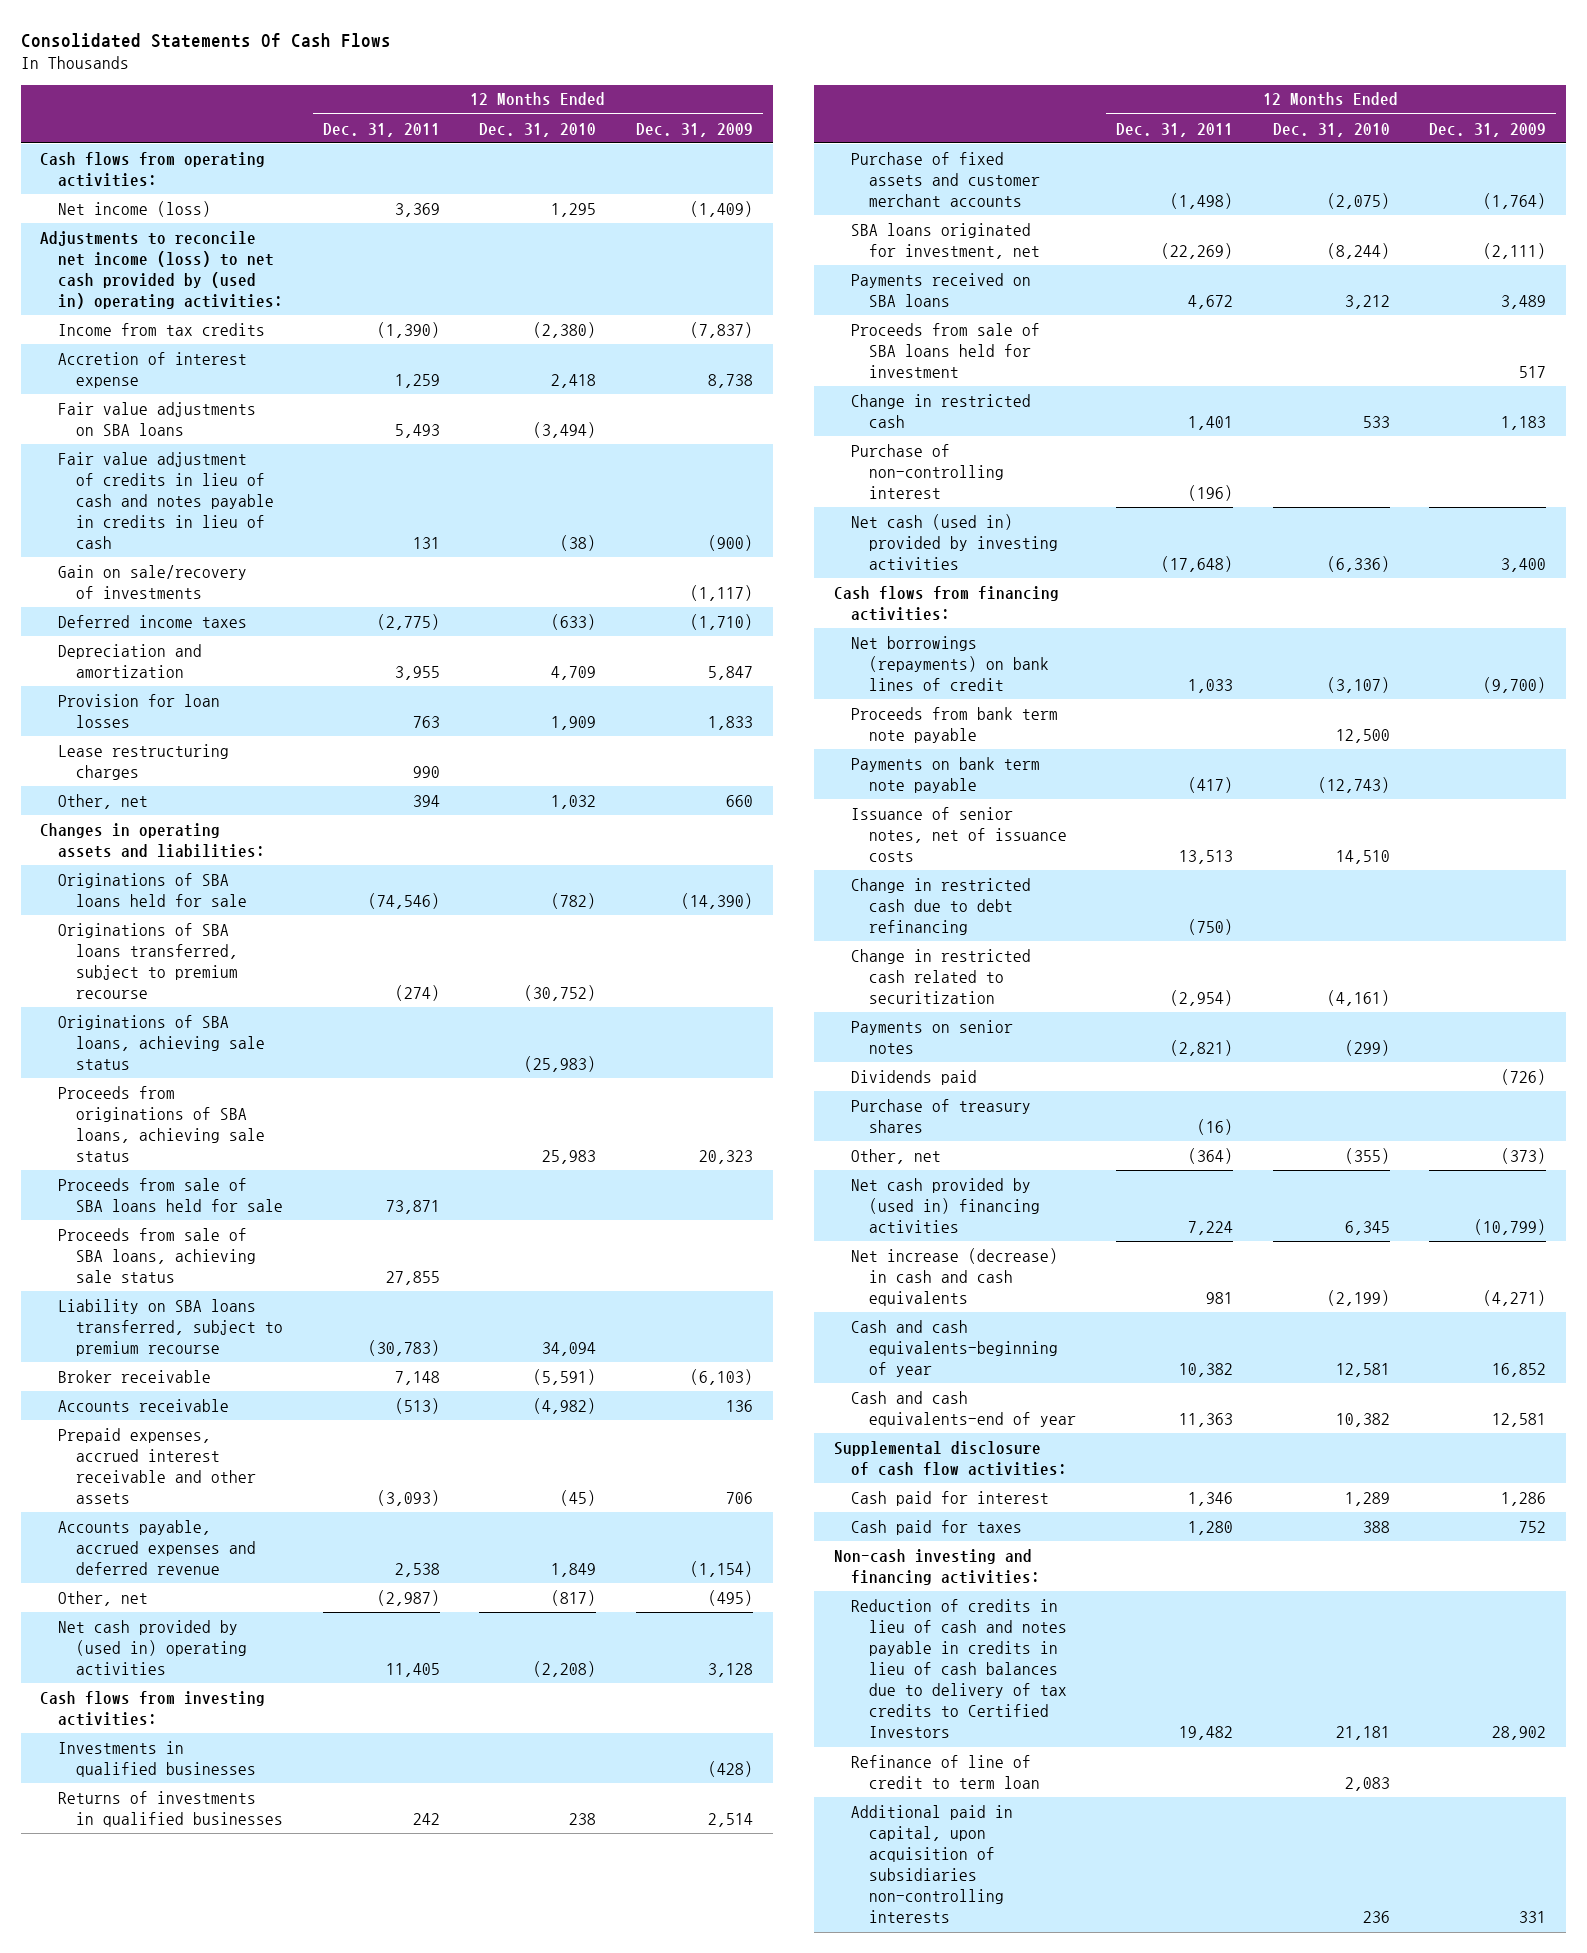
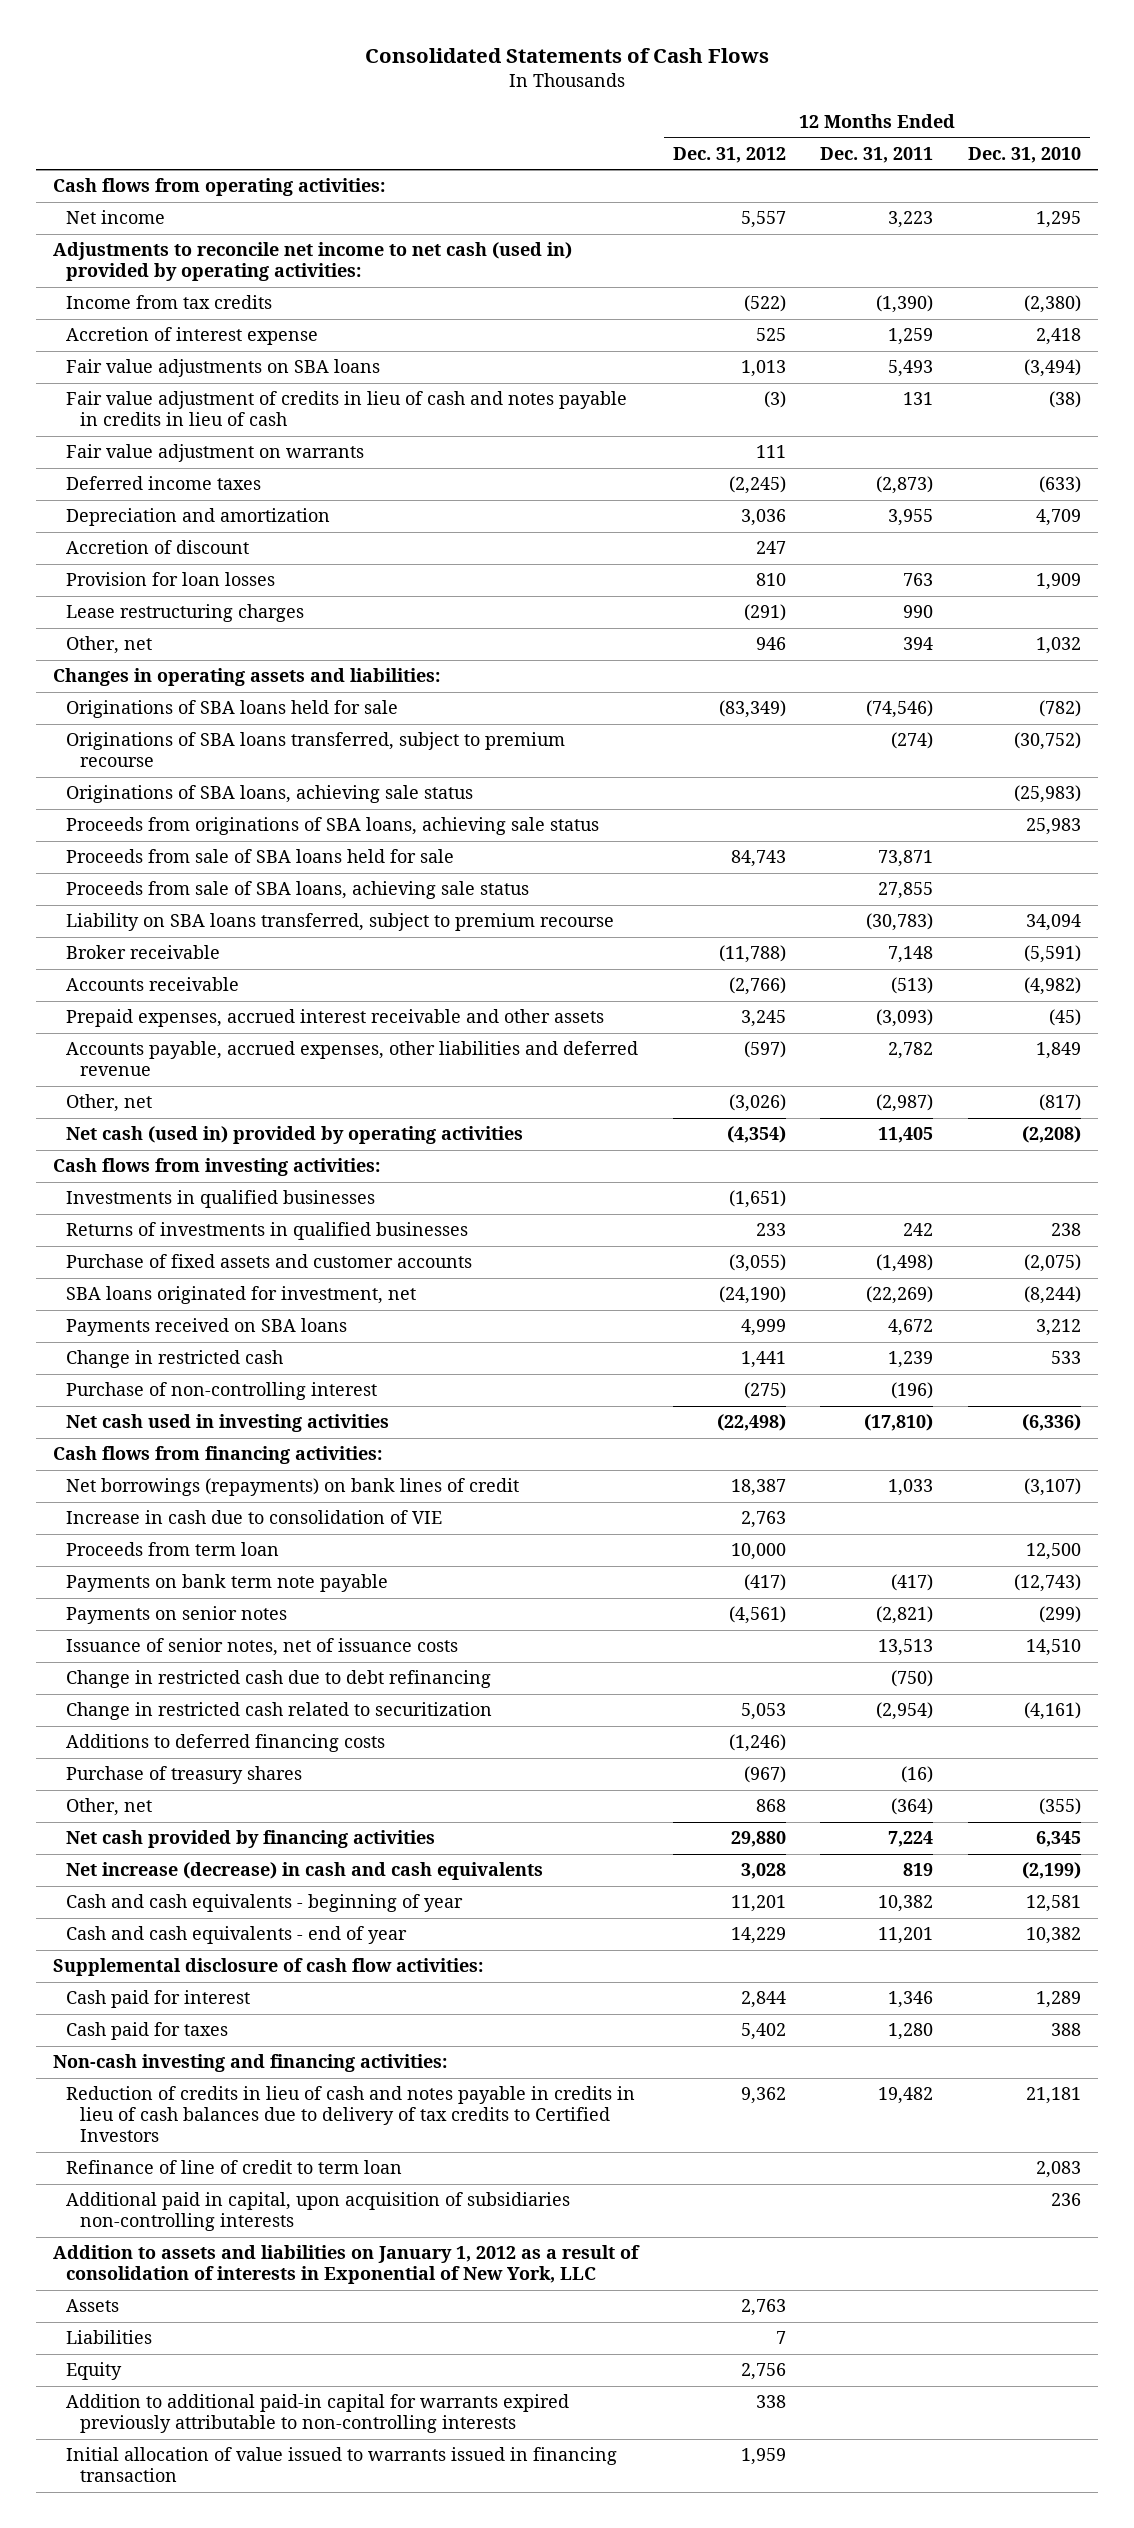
[20,33,391,49] Consolidated Statements Of Cash Flows -> [364,48,769,64] Consolidated Statements of Cash Flows
[636,122,754,137] Dec. 31, 2009 -> none
none -> [672,146,786,163] Dec. 31, 2012
[58,200,212,217] Net income (loss) -> [66,210,166,225] Net income
[394,202,440,217] 3,369 -> [888,211,934,229] 3,223
[40,230,284,310] Adjustments to reconcile net income (loss) to net cash provided by (used in) operating activities: -> [52,242,572,282] Adjustments to reconcile net income to net cash (used in) provided by operating activities:
[58,564,248,599] Gain on sale/recovery of investments -> none
none -> [66,444,365,463] Fair value adjustment on warrants
[376,613,440,630] (2,775) -> [876,476,934,495] (2,873)
none -> [66,540,250,555] Accretion of discount
[58,1519,256,1575] Accounts payable, accrued expenses and deferred revenue -> [66,1041,639,1077] Accounts payable, accrued expenses, other liabilities and deferred revenue
[394,1562,440,1577] 2,538 -> [888,1042,934,1060] 2,782
[58,1619,247,1675] Net cash provided by (used in) operating activities -> [66,1126,524,1145] Net cash (used in) provided by operating activities
[851,151,1041,207] Purchase of fixed assets and customer merchant accounts -> [66,1254,473,1269] Purchase of fixed assets and customer accounts
[851,322,1041,378] Proceeds from sale of SBA loans held for investment -> none
[1188,415,1234,430] 1,401 -> [888,1351,934,1369] 1,239
[851,513,1059,570] Net cash (used in) provided by investing activities -> [66,1414,390,1433] Net cash used in investing activities
[1161,555,1234,572] (17,648) -> [864,1414,934,1432] (17,810)
none -> [66,1510,443,1525] Increase in cash due to consolidation of VIE
[851,706,1059,743] Proceeds from bank term note payable -> [66,1542,280,1557] Proceeds from term loan
[851,1019,1014,1054] Payments on senior notes -> [66,1606,288,1625] Payments on senior notes
[851,1069,978,1085] Dividends paid -> none
none -> [66,1734,386,1753] Additions to deferred financing costs
[851,1177,1041,1233] Net cash provided by (used in) financing activities -> [66,1830,436,1849] Net cash provided by financing activities
[1206,1291,1234,1304] 981 -> [903,1863,934,1877] 819
[851,1319,1059,1377] Cash and cash equivalents-beginning of year -> [66,1894,464,1913] Cash and cash equivalents - beginning of year
[851,1390,1077,1427] Cash and cash equivalents-end of year -> [66,1926,408,1945] Cash and cash equivalents - end of year
[1179,1412,1234,1427] 11,363 -> [878,1927,934,1945] 11,201
none -> [52,2245,640,2285] Addition to assets and liabilities on January 1, 2012 as a result of consolidation of interests in Exponential of New York, LLC
none -> [66,2299,120,2313] Assets
none -> [66,2330,153,2345] Liabilities
none -> [66,2362,123,2381] Equity
none -> [66,2394,570,2434] Addition to additional paid-in capital for warrants expired previously attributable to non-controlling interests
none -> [66,2447,618,2483] Initial allocation of value issued to warrants issued in financing transaction

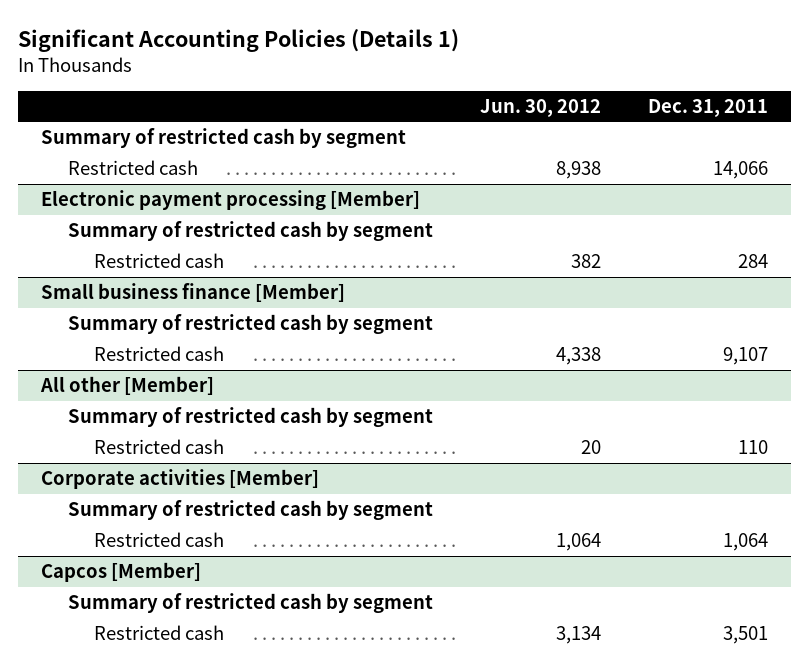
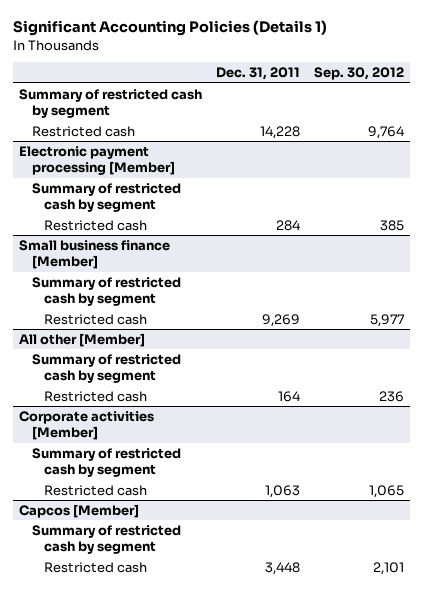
[479,98,601,117] Jun. 30, 2012 -> none
none -> [313,67,404,81] Sep. 30, 2012
[712,161,768,180] 14,066 -> [259,125,300,139] 14,228
[722,347,768,366] 9,107 -> [261,313,300,327] 9,269
[737,440,768,455] 110 -> [277,390,300,402] 164
[722,533,768,552] 1,064 -> [264,484,300,498] 1,063
[722,626,768,645] 3,501 -> [264,561,300,575] 3,448

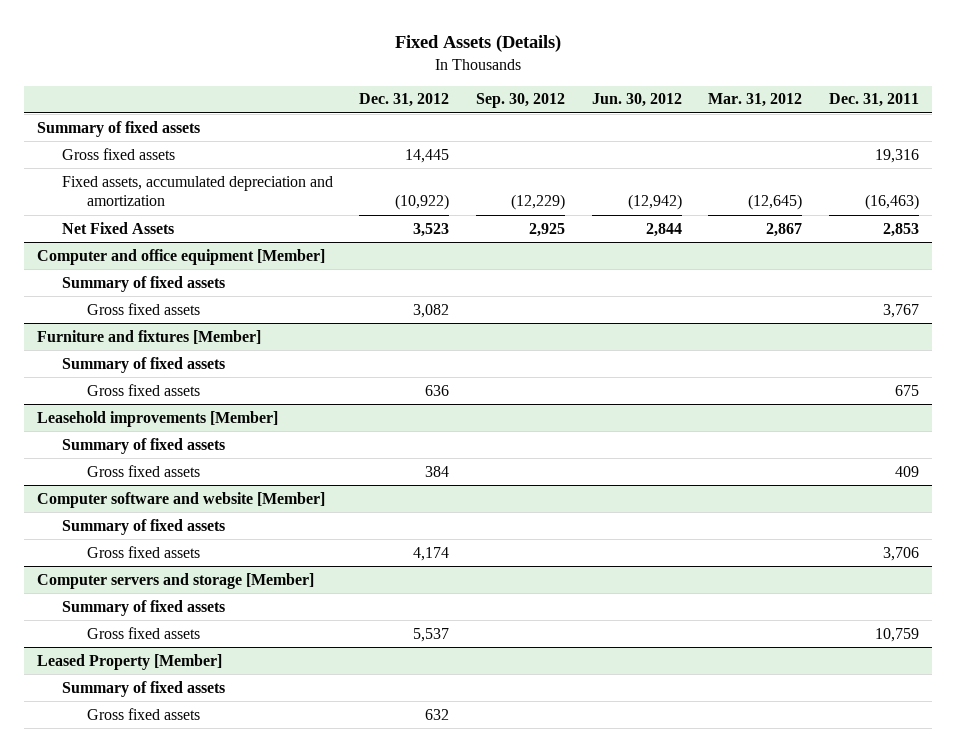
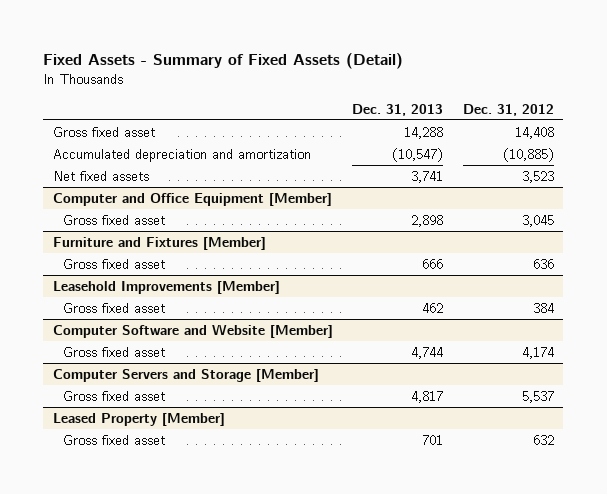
[395,35,562,53] Fixed Assets (Details) -> [43,53,404,70] Fixed Assets - Summary of Fixed Assets (Detail)
[476,93,566,109] Sep. 30, 2012 -> none
[591,93,682,108] Jun. 30, 2012 -> none
[708,93,803,108] Mar. 31, 2012 -> none
[829,93,920,108] Dec. 31, 2011 -> none
none -> [352,103,444,116] Dec. 31, 2013
[36,120,200,137] Summary of fixed assets -> none
[61,275,225,292] Summary of fixed assets -> none
[61,356,225,373] Summary of fixed assets -> none
[61,437,225,454] Summary of fixed assets -> none
[61,518,225,535] Summary of fixed assets -> none
[61,599,225,616] Summary of fixed assets -> none
[61,147,175,160] Gross fixed assets -> [53,126,156,137] Gross fixed asset
[405,148,450,163] 14,445 -> [514,126,554,139] 14,408
[61,175,333,207] Fixed assets, accumulated depreciation and amortization -> [53,148,312,162] Accumulated depreciation and amortization
[395,194,450,211] (10,922) -> [502,147,554,162] (10,885)
[61,221,174,234] Net Fixed Assets -> [53,170,150,181] Net fixed assets
[36,248,325,265] Computer and office equipment [Member] -> [53,192,333,206] Computer and Office Equipment [Member]
[86,302,200,315] Gross fixed assets -> [63,214,166,225] Gross fixed asset
[413,303,450,318] 3,082 -> [521,214,554,227] 3,045
[36,329,261,344] Furniture and fixtures [Member] -> [53,236,267,250] Furniture and Fixtures [Member]
[86,383,200,396] Gross fixed assets -> [63,258,166,269] Gross fixed asset
[36,410,278,427] Leasehold improvements [Member] -> [53,280,281,294] Leasehold Improvements [Member]
[86,464,200,477] Gross fixed assets -> [63,302,166,313] Gross fixed asset
[36,491,325,508] Computer software and website [Member] -> [53,323,334,338] Computer Software and Website [Member]
[86,545,200,558] Gross fixed assets -> [63,346,166,357] Gross fixed asset
[36,572,314,589] Computer servers and storage [Member] -> [53,368,320,382] Computer Servers and Storage [Member]
[86,626,200,639] Gross fixed assets -> [63,390,166,401] Gross fixed asset
[61,680,225,697] Summary of fixed assets -> none
[86,707,200,720] Gross fixed assets -> [63,434,166,445] Gross fixed asset

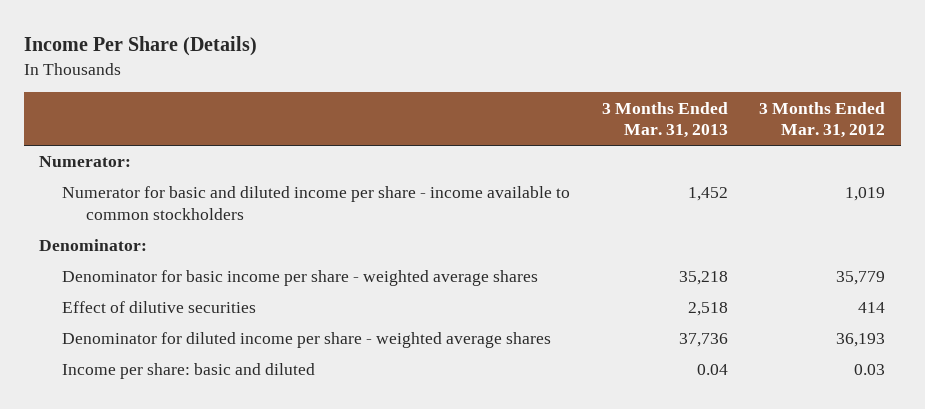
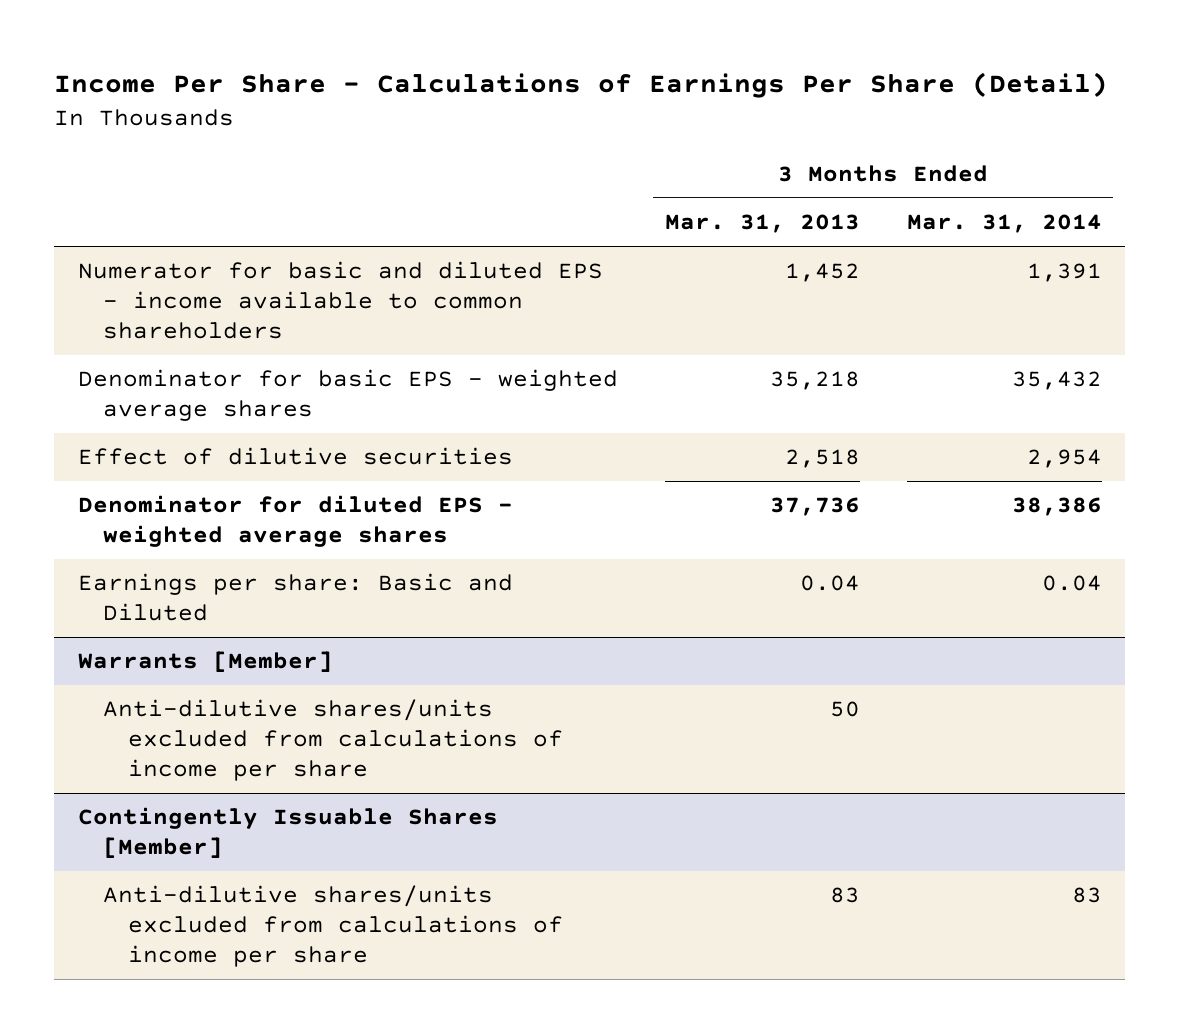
[23,35,257,56] Income Per Share (Details) -> [54,72,1109,99] Income Per Share - Calculations of Earnings Per Share (Detail)
[759,101,886,139] 3 Months Ended Mar. 31, 2012 -> none
none -> [906,214,1102,234] Mar. 31, 2014
[39,156,132,168] Numerator: -> none
[39,239,148,252] Denominator: -> none
[62,186,571,220] Numerator for basic and diluted income per share - income available to common stockholders -> [77,261,603,340] Numerator for basic and diluted EPS - income available to common shareholders
[62,270,539,287] Denominator for basic income per share - weighted average shares -> [77,369,618,422] Denominator for basic EPS - weighted average shares
[62,332,552,349] Denominator for diluted income per share - weighted average shares -> [77,495,513,548] Denominator for diluted EPS - weighted average shares
[62,363,316,380] Income per share: basic and diluted -> [77,573,513,622] Earnings per share: Basic and Diluted
none -> [77,651,333,673] Warrants [Member]
none -> [102,699,564,782] Anti-dilutive shares/units excluded from calculations of income per share
none -> [77,807,498,859] Contingently Issuable Shares [Member]
none -> [102,885,564,968] Anti-dilutive shares/units excluded from calculations of income per share

